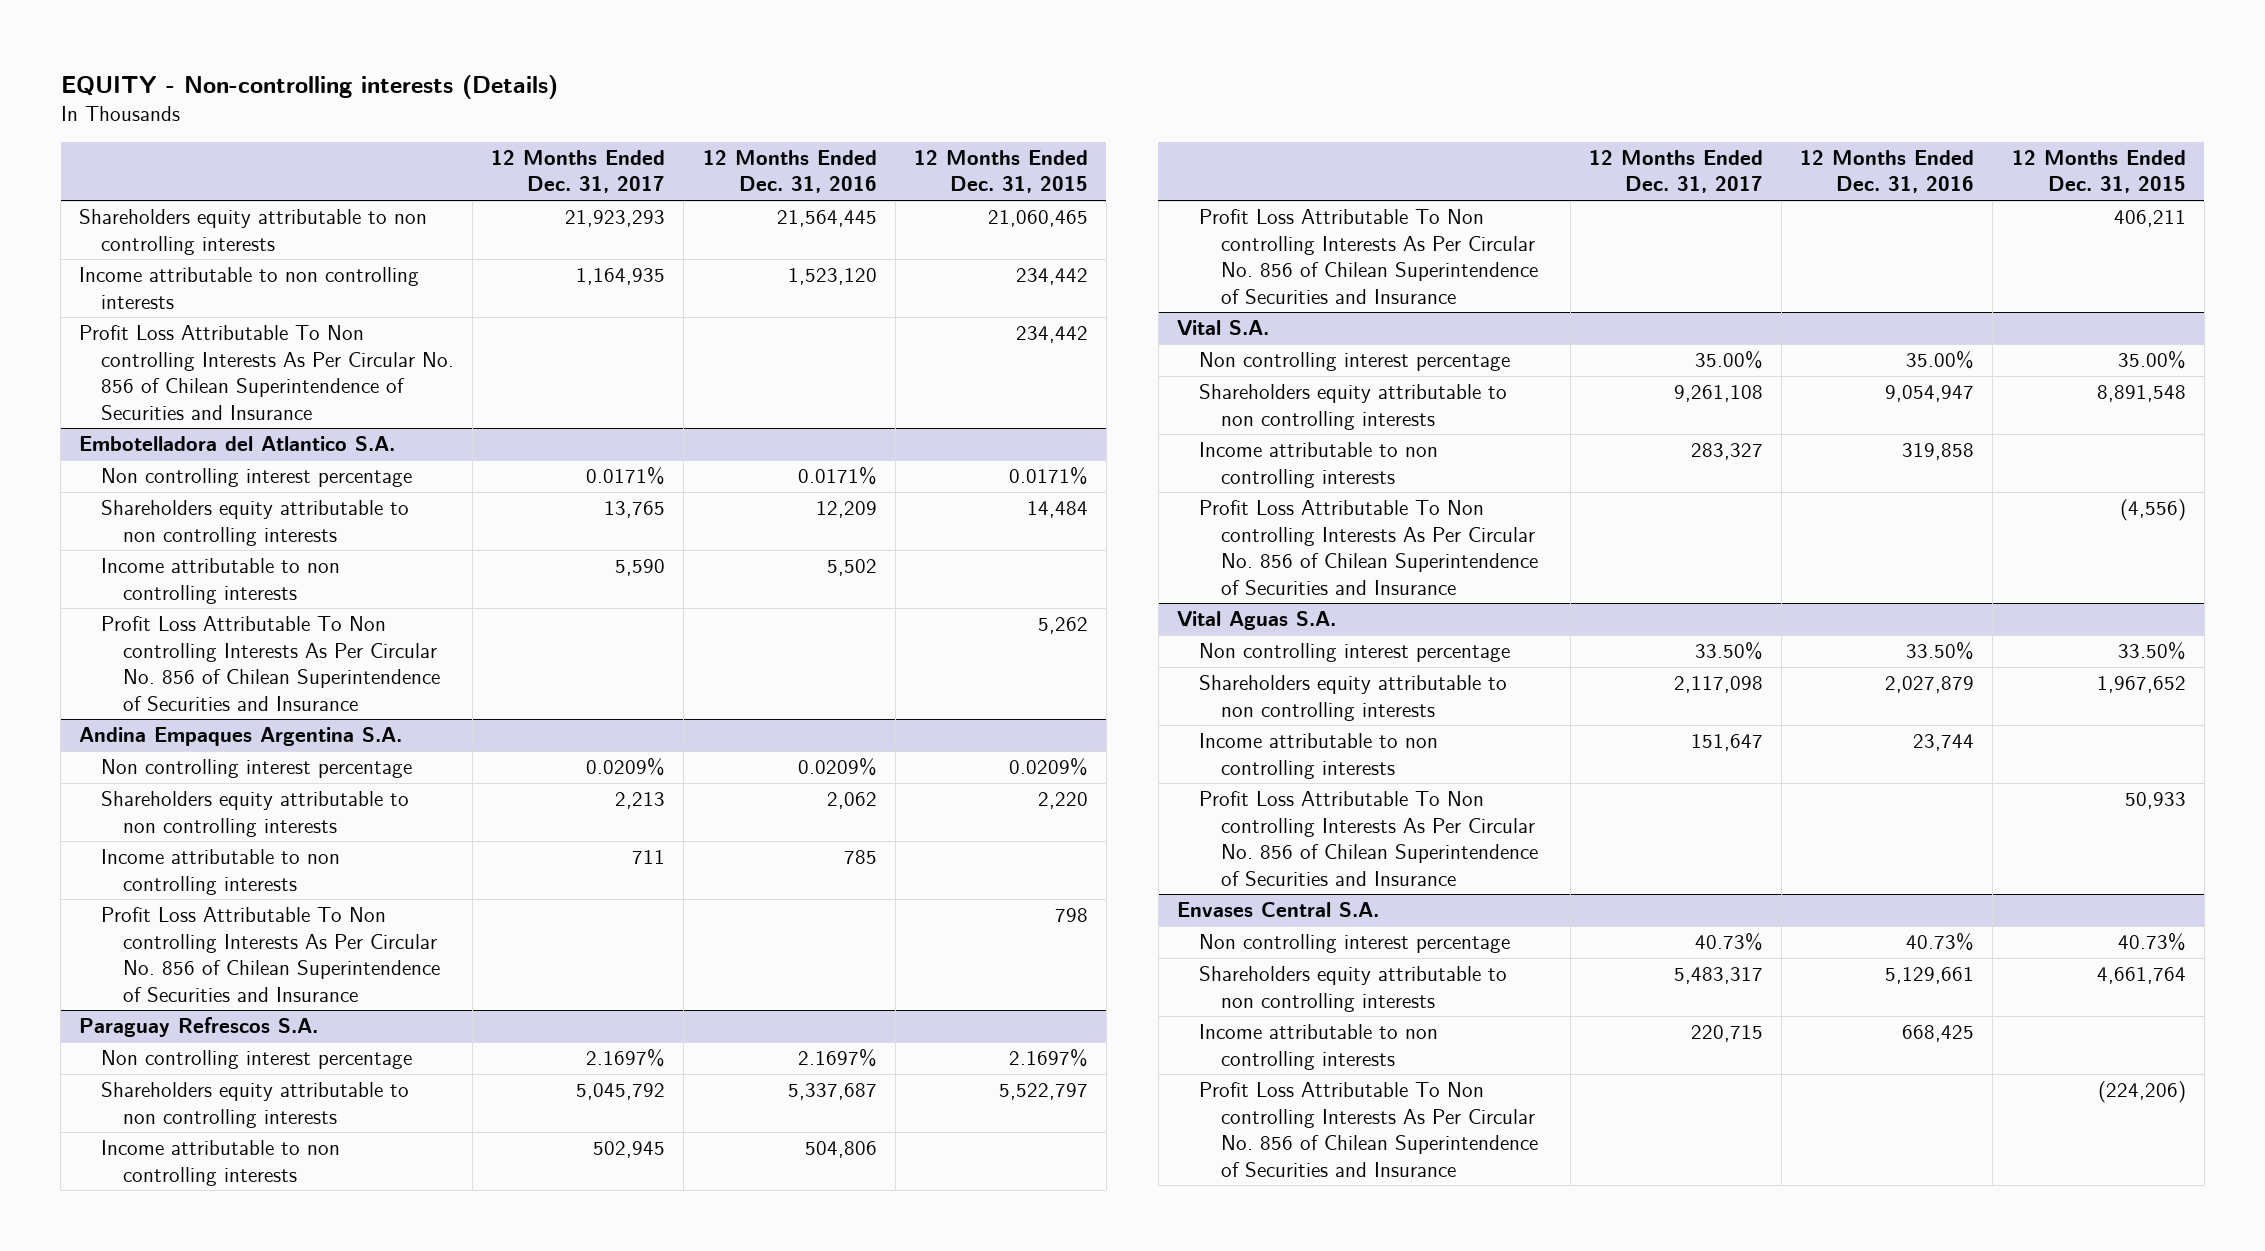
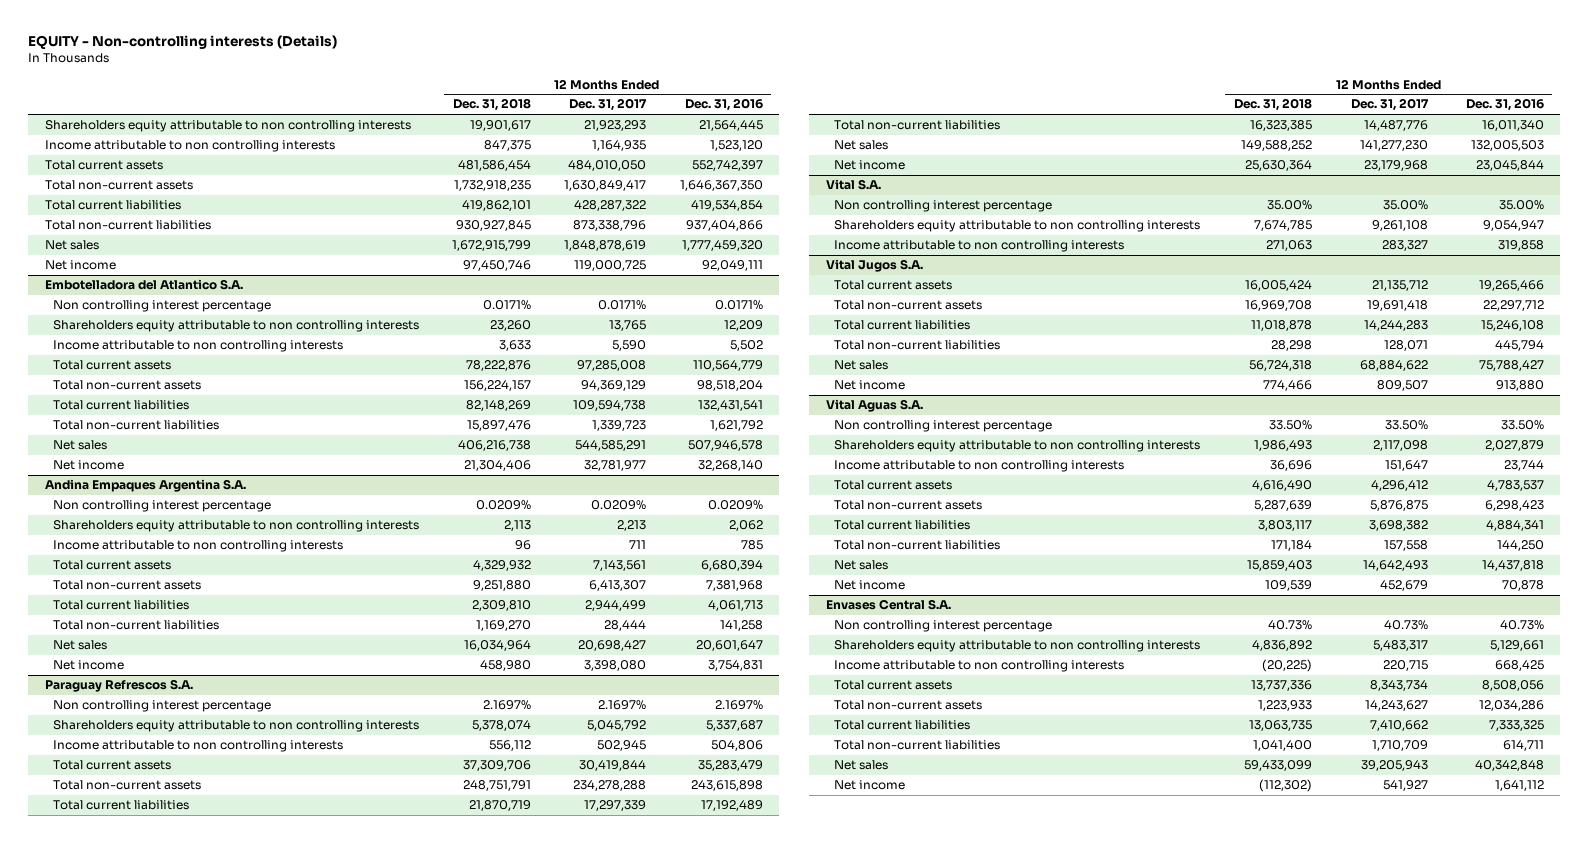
[913,150,1088,194] 12 Months Ended Dec. 31, 2015 -> none
none -> [453,98,532,112] Dec. 31, 2018
[79,325,455,420] Profit Loss Attributable To Non controlling Interests As Per Circular No. 856 of Chilean Superintendence of Securities and Insurance -> none
none -> [44,160,163,171] Total current assets
none -> [44,180,193,191] Total non-current assets
none -> [44,200,181,211] Total current liabilities
none -> [44,220,211,231] Total non-current liabilities
none -> [44,240,99,251] Net sales
none -> [44,260,116,271] Net income
[101,616,441,711] Profit Loss Attributable To Non controlling Interests As Per Circular No. 856 of Chilean Superintendence of Securities and Insurance -> none
none -> [52,360,171,371] Total current assets
none -> [52,380,201,391] Total non-current assets
none -> [52,400,189,411] Total current liabilities
none -> [52,420,219,431] Total non-current liabilities
none -> [52,440,107,451] Net sales
none -> [52,460,124,471] Net income
[101,907,441,1002] Profit Loss Attributable To Non controlling Interests As Per Circular No. 856 of Chilean Superintendence of Securities and Insurance -> none
none -> [52,560,171,571] Total current assets
none -> [52,580,201,591] Total non-current assets
none -> [52,600,189,611] Total current liabilities
none -> [52,620,219,631] Total non-current liabilities
none -> [52,640,107,651] Net sales
none -> [52,660,124,671] Net income
[1198,209,1538,304] Profit Loss Attributable To Non controlling Interests As Per Circular No. 856 of Chilean Superintendence of Securities and Insurance -> none
none -> [52,760,171,771] Total current assets
none -> [52,780,201,791] Total non-current assets
none -> [52,800,189,811] Total current liabilities
none -> [834,120,1001,131] Total non-current liabilities
none -> [834,140,889,151] Net sales
none -> [834,160,906,171] Net income
[1198,500,1538,595] Profit Loss Attributable To Non controlling Interests As Per Circular No. 856 of Chilean Superintendence of Securities and Insurance -> none
none -> [825,259,923,273] Vital Jugos S.A.
none -> [834,280,953,291] Total current assets
none -> [834,300,983,311] Total non-current assets
none -> [834,320,971,331] Total current liabilities
none -> [834,340,1001,351] Total non-current liabilities
none -> [834,360,889,371] Net sales
none -> [834,380,906,391] Net income
[1198,791,1538,886] Profit Loss Attributable To Non controlling Interests As Per Circular No. 856 of Chilean Superintendence of Securities and Insurance -> none
none -> [834,480,953,491] Total current assets
none -> [834,500,983,511] Total non-current assets
none -> [834,520,971,531] Total current liabilities
none -> [834,540,1001,551] Total non-current liabilities
none -> [834,560,889,571] Net sales
none -> [834,580,906,591] Net income
[1198,1082,1538,1177] Profit Loss Attributable To Non controlling Interests As Per Circular No. 856 of Chilean Superintendence of Securities and Insurance -> none
none -> [834,680,953,691] Total current assets
none -> [834,700,983,711] Total non-current assets
none -> [834,720,971,731] Total current liabilities
none -> [834,740,1001,751] Total non-current liabilities
none -> [834,760,889,771] Net sales
none -> [834,780,906,791] Net income

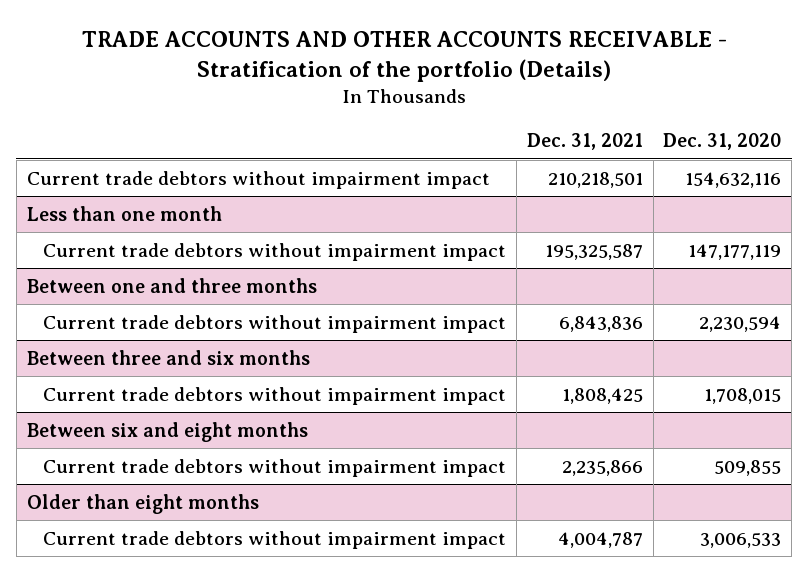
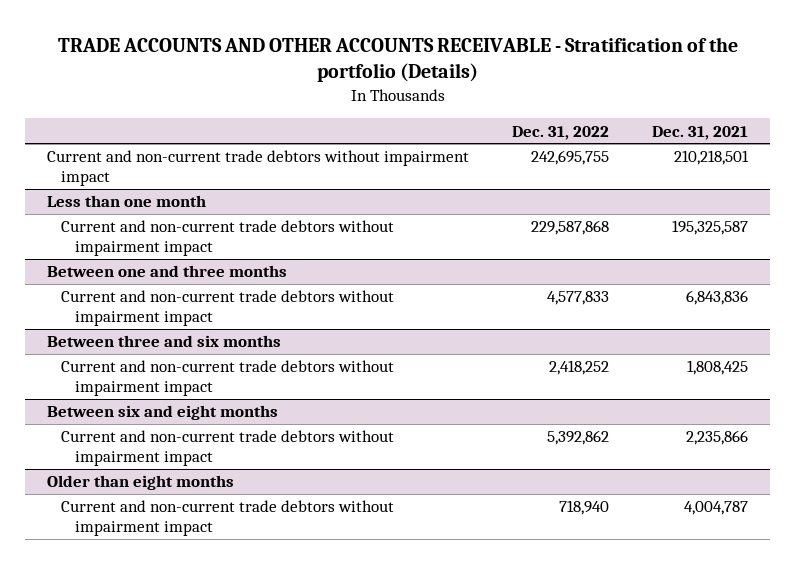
[663,133,782,151] Dec. 31, 2020 -> none
none -> [512,125,610,140] Dec. 31, 2022
[26,170,490,189] Current trade debtors without impairment impact -> [46,150,469,187] Current and non-current trade debtors without impairment impact
[43,242,507,261] Current trade debtors without impairment impact -> [61,220,395,257] Current and non-current trade debtors without impairment impact
[43,314,507,333] Current trade debtors without impairment impact -> [61,290,395,327] Current and non-current trade debtors without impairment impact
[43,386,507,405] Current trade debtors without impairment impact -> [61,360,395,397] Current and non-current trade debtors without impairment impact
[43,458,507,477] Current trade debtors without impairment impact -> [61,430,395,467] Current and non-current trade debtors without impairment impact
[43,530,507,549] Current trade debtors without impairment impact -> [61,500,395,537] Current and non-current trade debtors without impairment impact

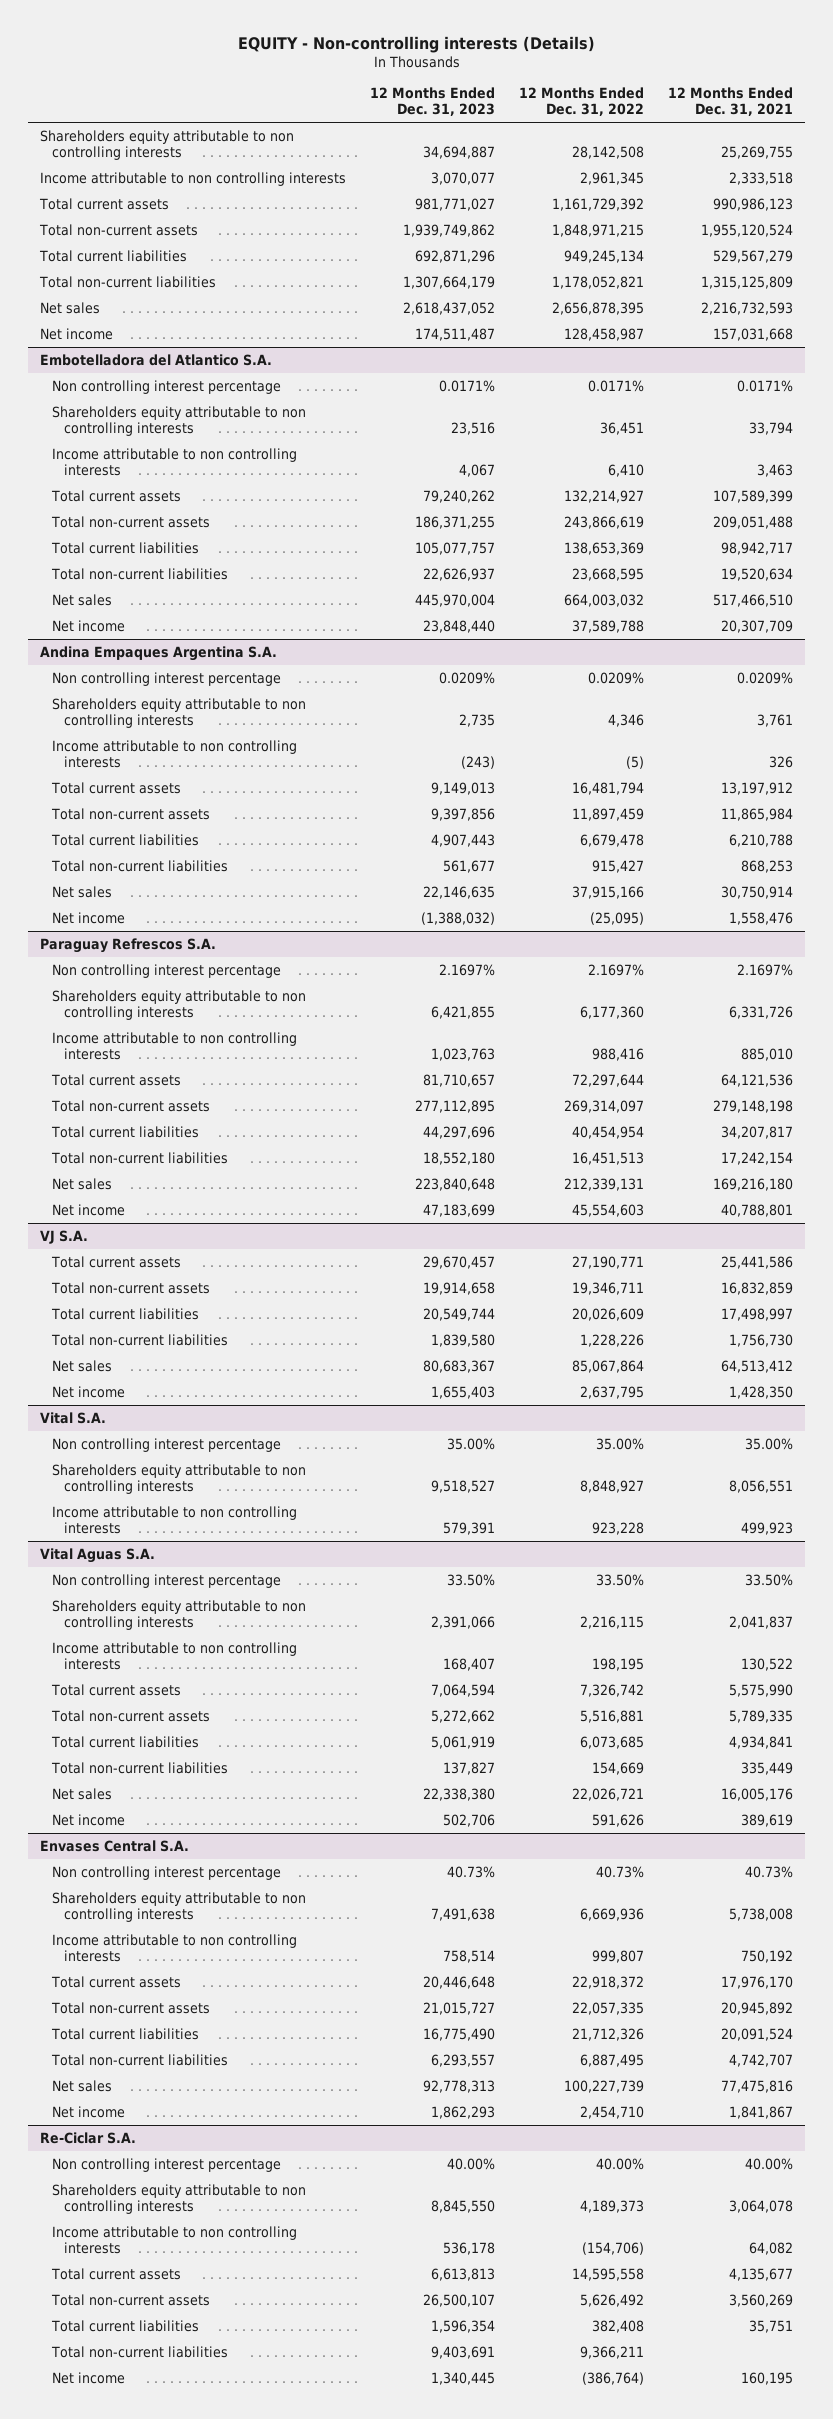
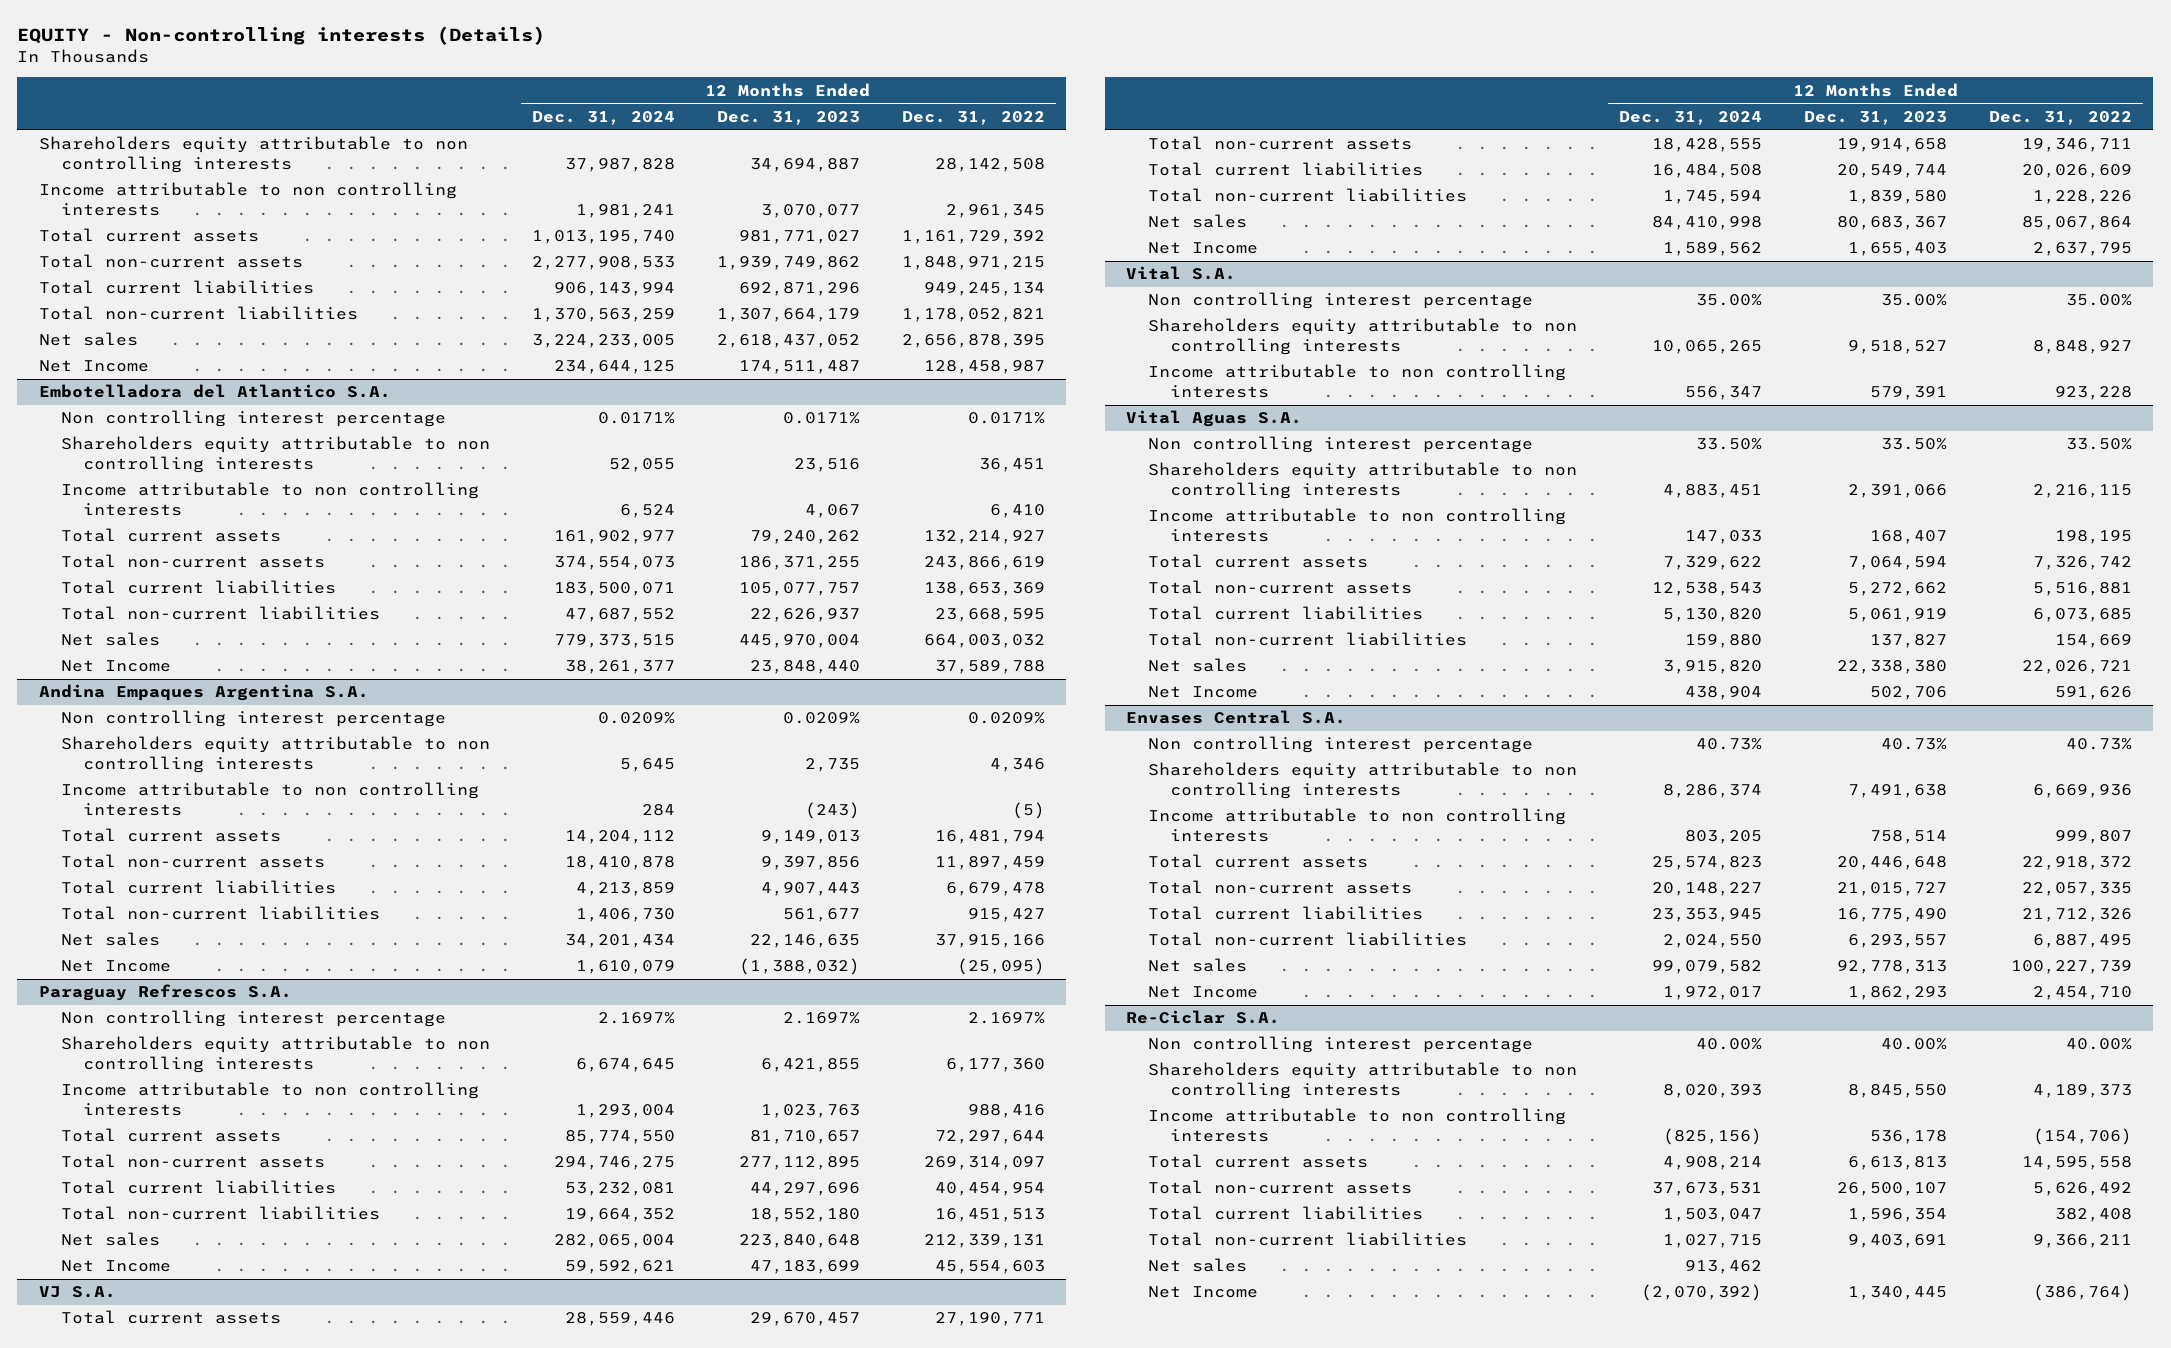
[668,86,794,117] 12 Months Ended Dec. 31, 2021 -> none
none -> [531,111,675,126] Dec. 31, 2024
[39,327,113,340] Net income -> [38,360,149,373] Net Income
[52,619,126,632] Net income -> [60,660,171,673] Net Income
[52,911,126,924] Net income -> [60,960,171,973] Net Income
[52,1203,126,1216] Net income -> [60,1260,171,1273] Net Income
[52,1385,126,1398] Net income -> [1147,242,1258,255] Net Income
[52,1813,126,1826] Net income -> [1147,686,1258,699] Net Income
[52,2105,126,2118] Net income -> [1147,986,1258,999] Net Income
none -> [1147,1258,1247,1273] Net sales
[52,2371,126,2384] Net income -> [1147,1286,1258,1299] Net Income

